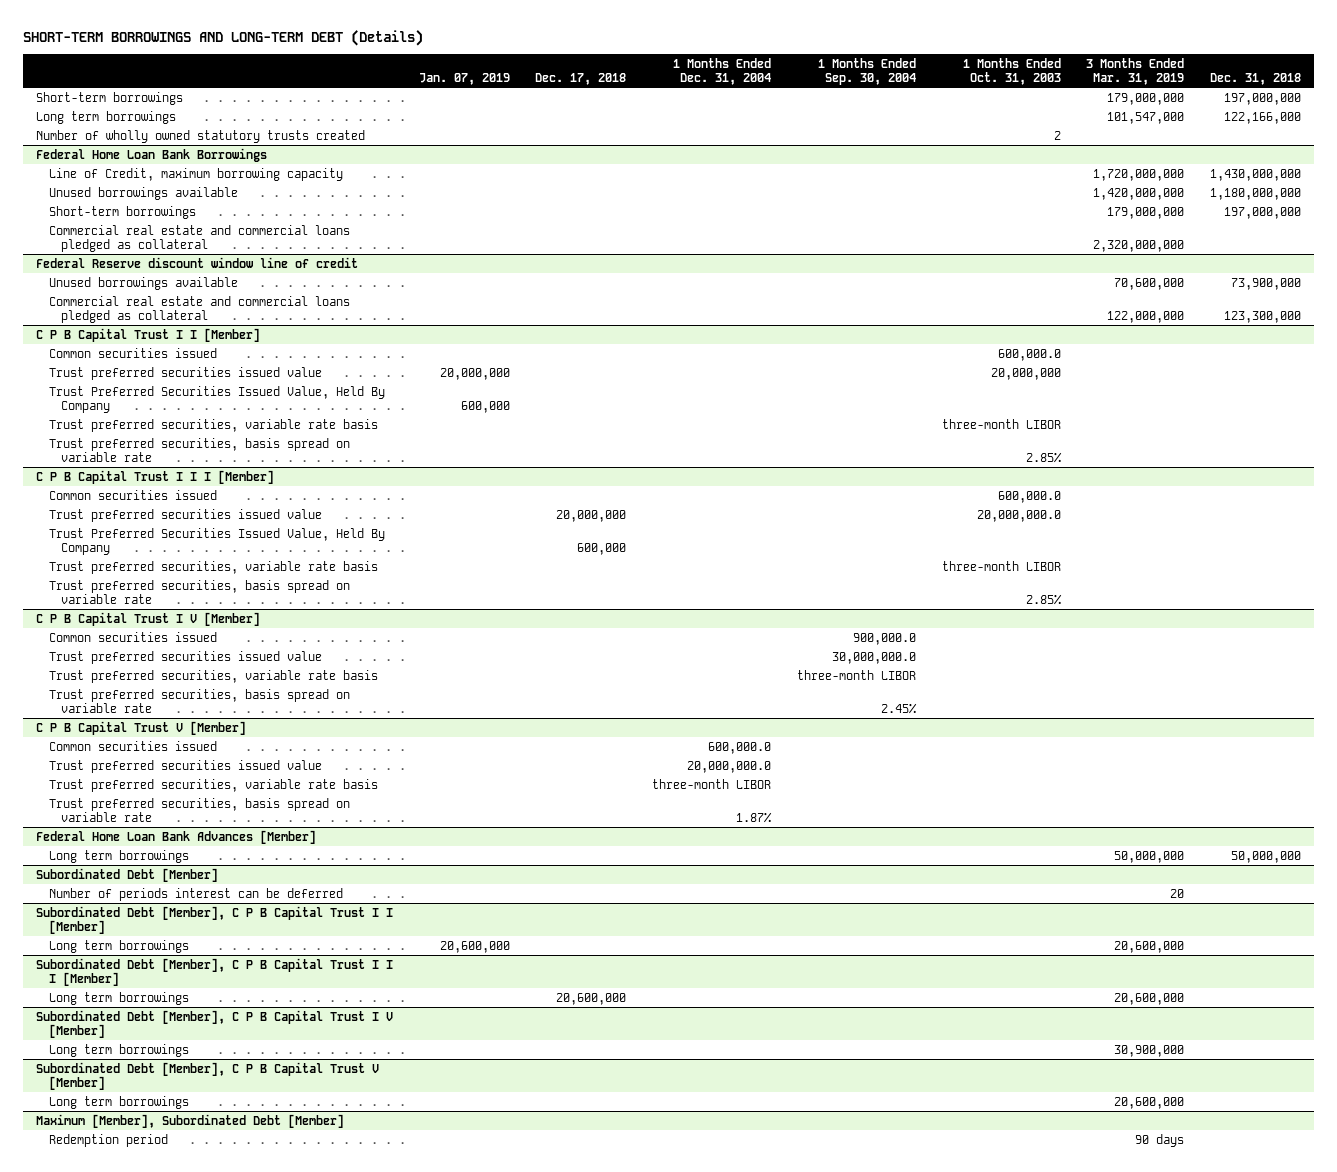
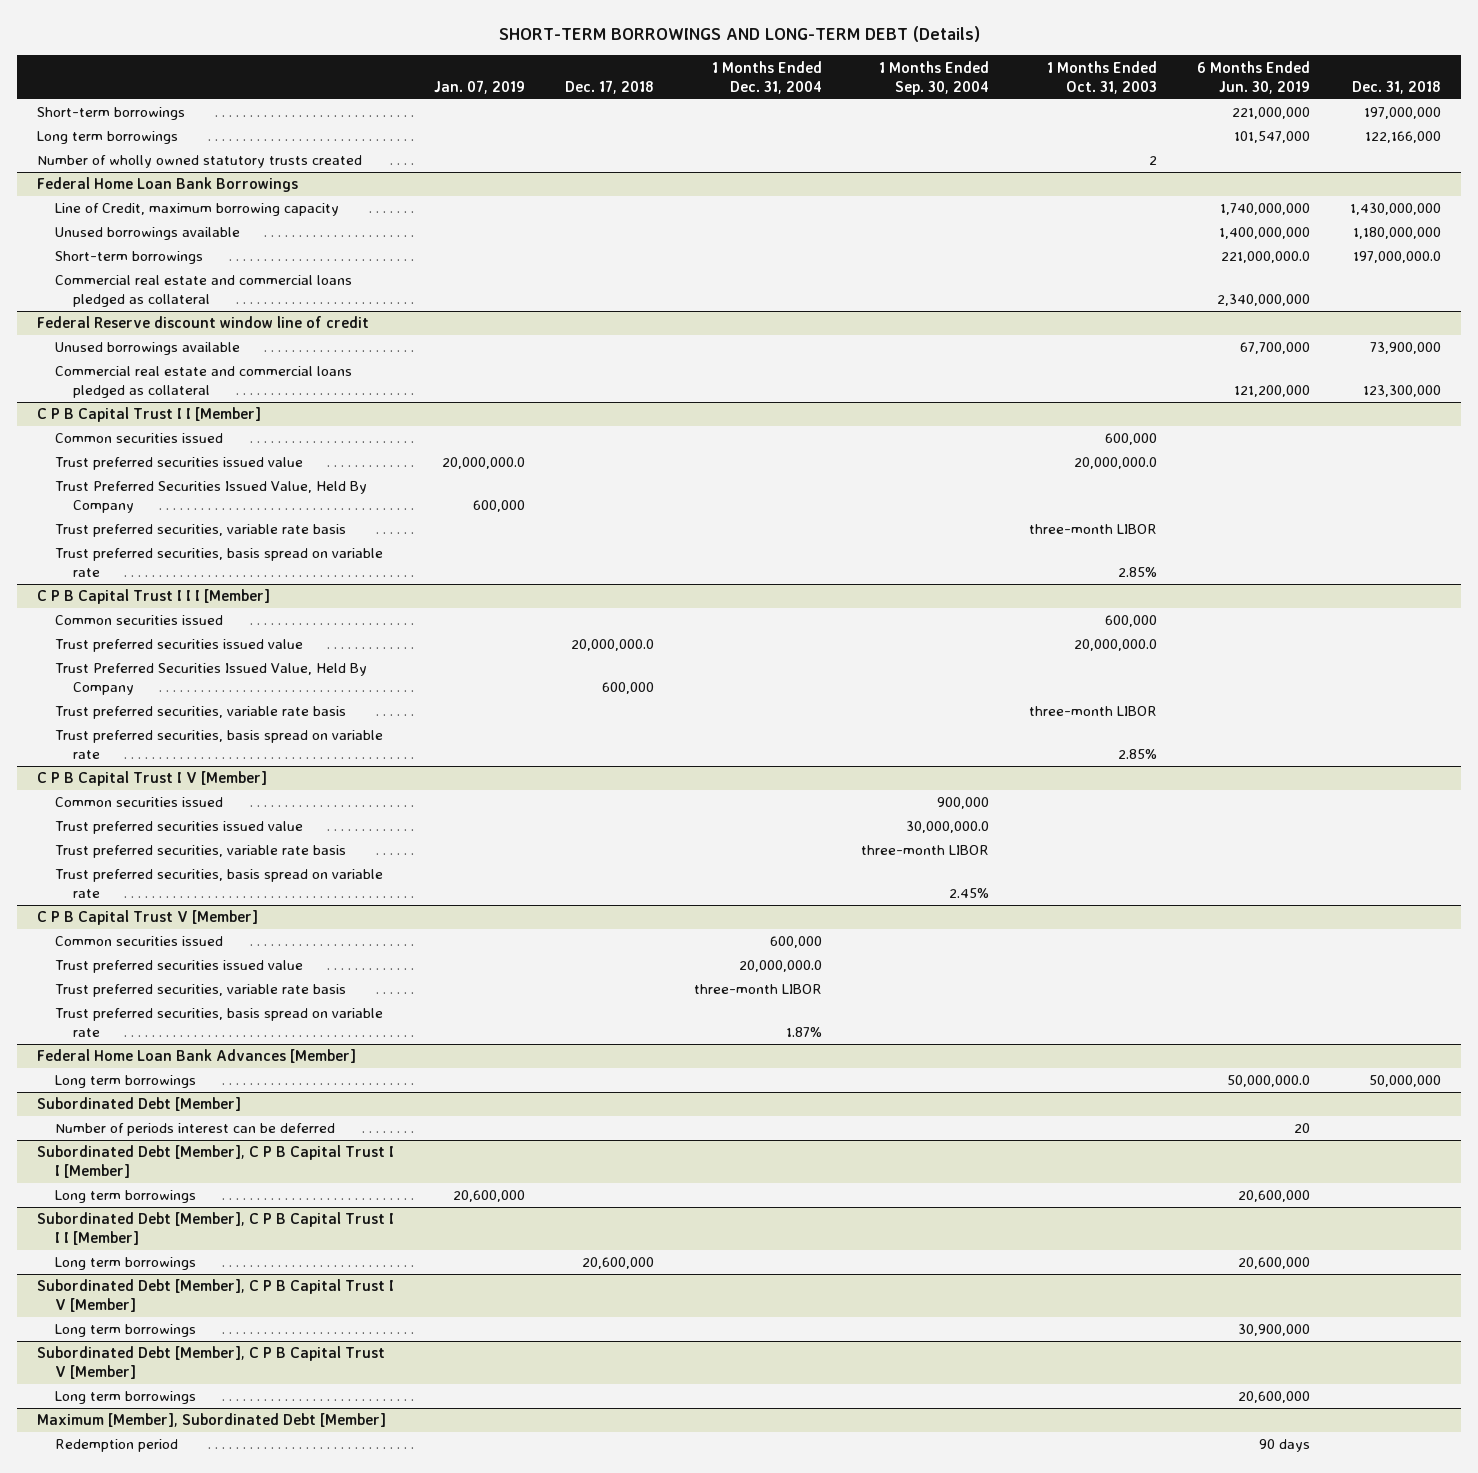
[1086,57,1185,85] 3 Months Ended Mar. 31, 2019 -> none
none -> [1197,60,1311,94] 6 Months Ended Jun. 30, 2019
[1224,206,1302,219] 197,000,000 -> [1353,251,1442,264] 197,000,000.0
[997,348,1061,361] 600,000.0 -> [1105,433,1158,446] 600,000
[439,367,510,380] 20,000,000 -> [441,457,525,470] 20,000,000.0
[990,367,1061,380] 20,000,000 -> [1074,457,1158,470] 20,000,000.0
[997,490,1061,503] 600,000.0 -> [1105,615,1158,628] 600,000
[556,509,627,522] 20,000,000 -> [570,639,654,652] 20,000,000.0
[852,632,916,645] 900,000.0 -> [937,797,990,810] 900,000
[708,741,772,754] 600,000.0 -> [769,936,822,949] 600,000

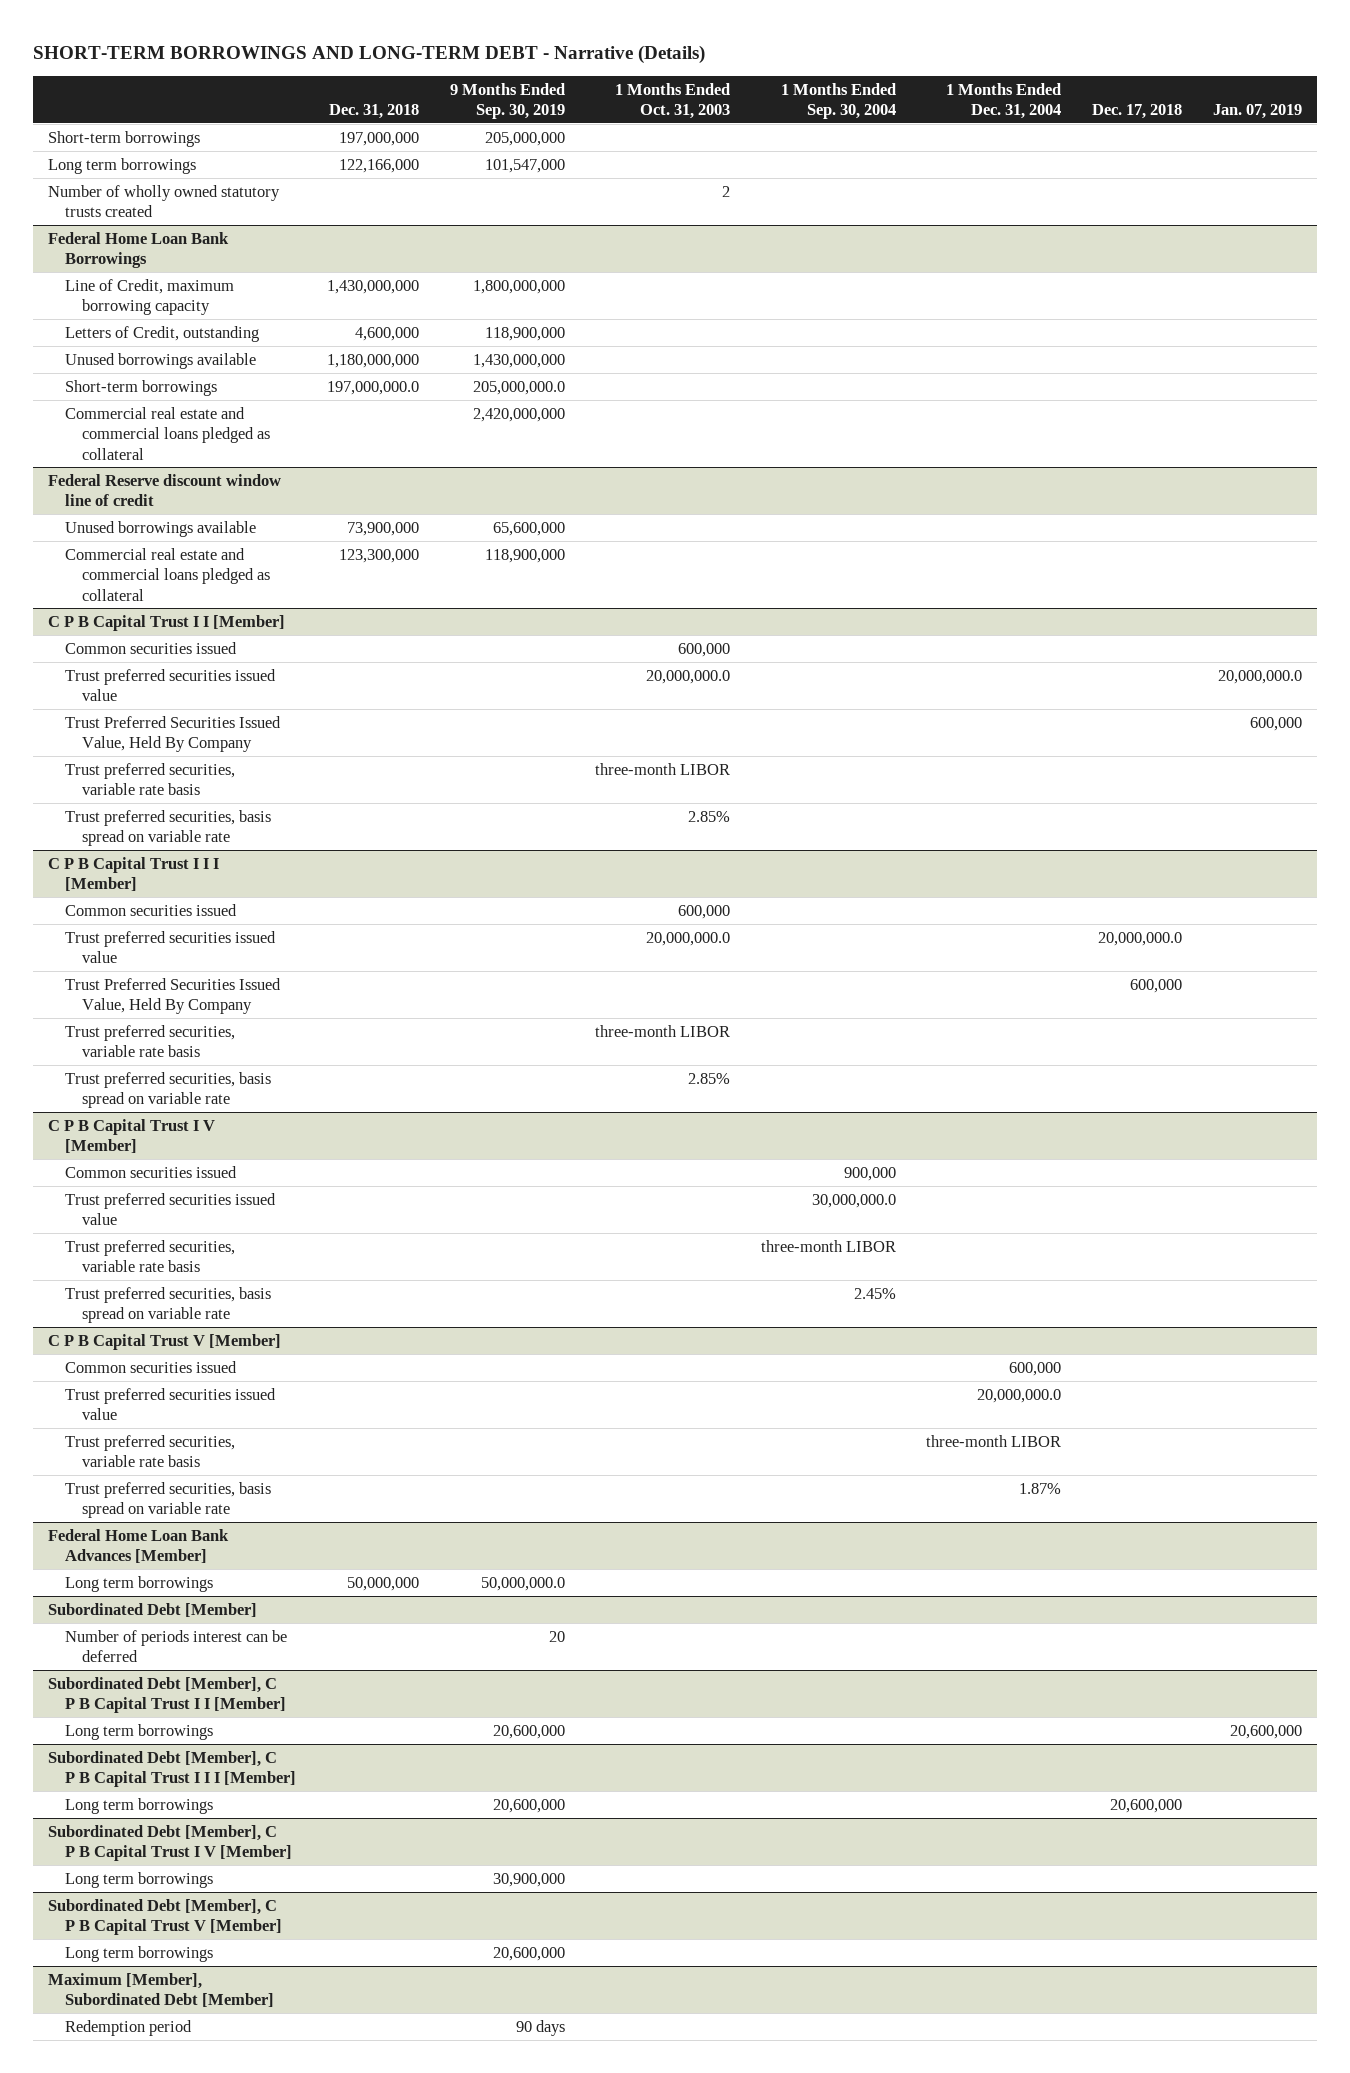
[499,26,981,43] SHORT-TERM BORROWINGS AND LONG-TERM DEBT (Details) -> [33,45,706,65] SHORT-TERM BORROWINGS AND LONG-TERM DEBT - Narrative (Details)
[1197,60,1311,94] 6 Months Ended Jun. 30, 2019 -> none
none -> [449,82,565,119] 9 Months Ended Sep. 30, 2019
none -> [65,325,260,342] Letters of Credit, outstanding

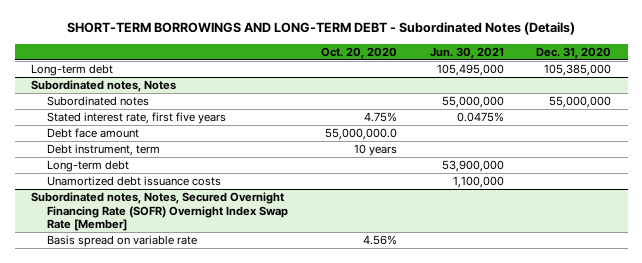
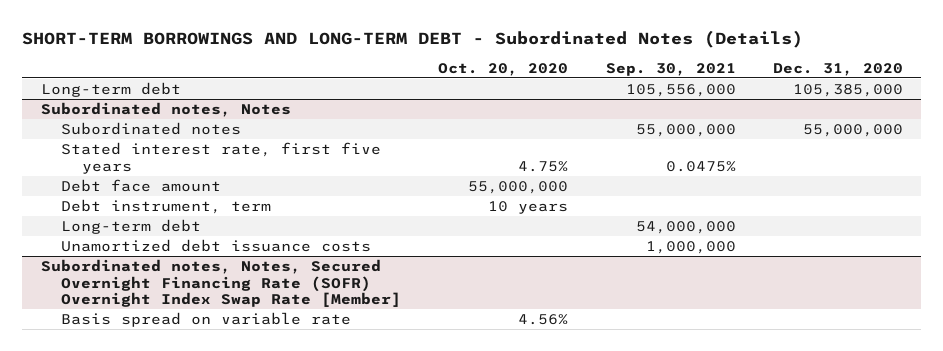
[429,46,504,59] Jun. 30, 2021 -> none
none -> [605,62,736,76] Sep. 30, 2021
[324,128,397,141] 55,000,000.0 -> [468,180,569,194] 55,000,000

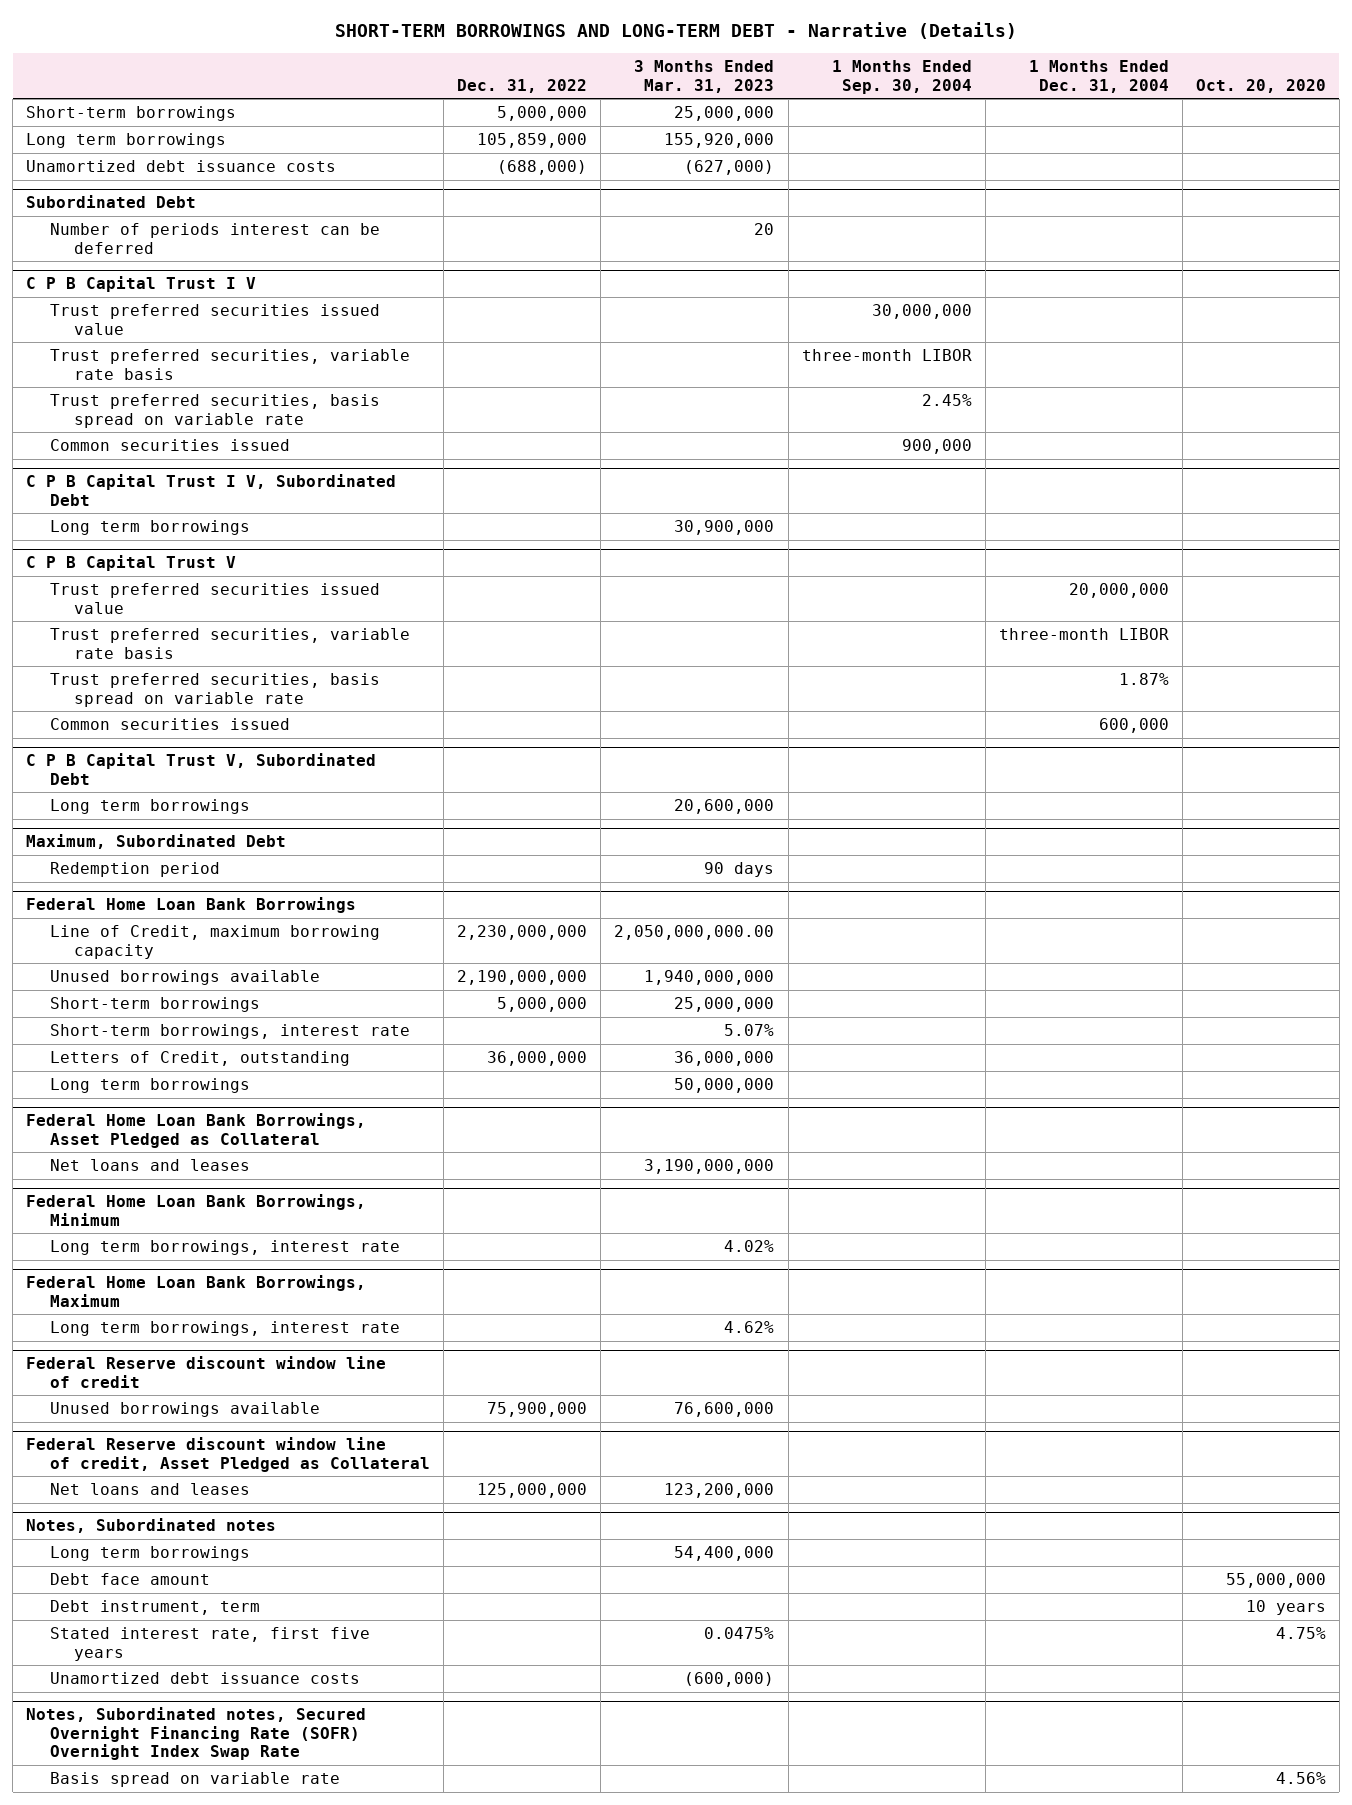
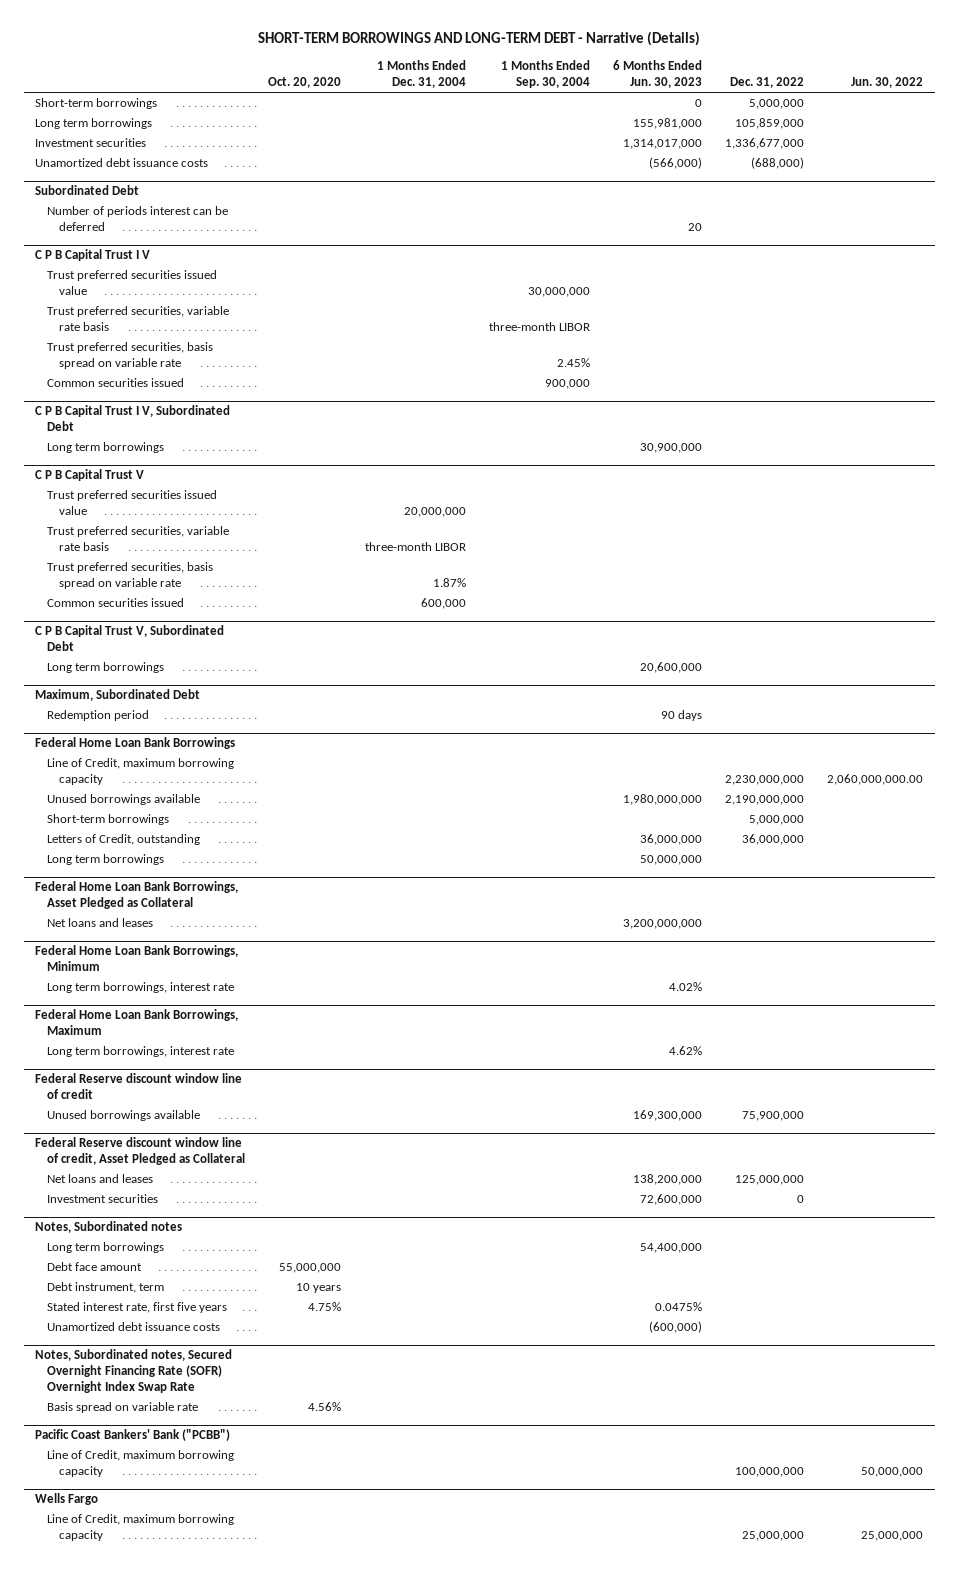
[634,60,775,93] 3 Months Ended Mar. 31, 2023 -> none
none -> [612,59,702,88] 6 Months Ended Jun. 30, 2023
none -> [850,76,923,88] Jun. 30, 2022
none -> [35,138,147,148] Investment securities
[50,1024,411,1040] Short-term borrowings, interest rate -> none
none -> [47,1194,159,1204] Investment securities
none -> [35,1429,231,1442] Pacific Coast Bankers' Bank ("PCBB")
none -> [47,1450,235,1478] Line of Credit, maximum borrowing capacity
none -> [35,1493,99,1506] Wells Fargo
none -> [47,1514,235,1542] Line of Credit, maximum borrowing capacity

